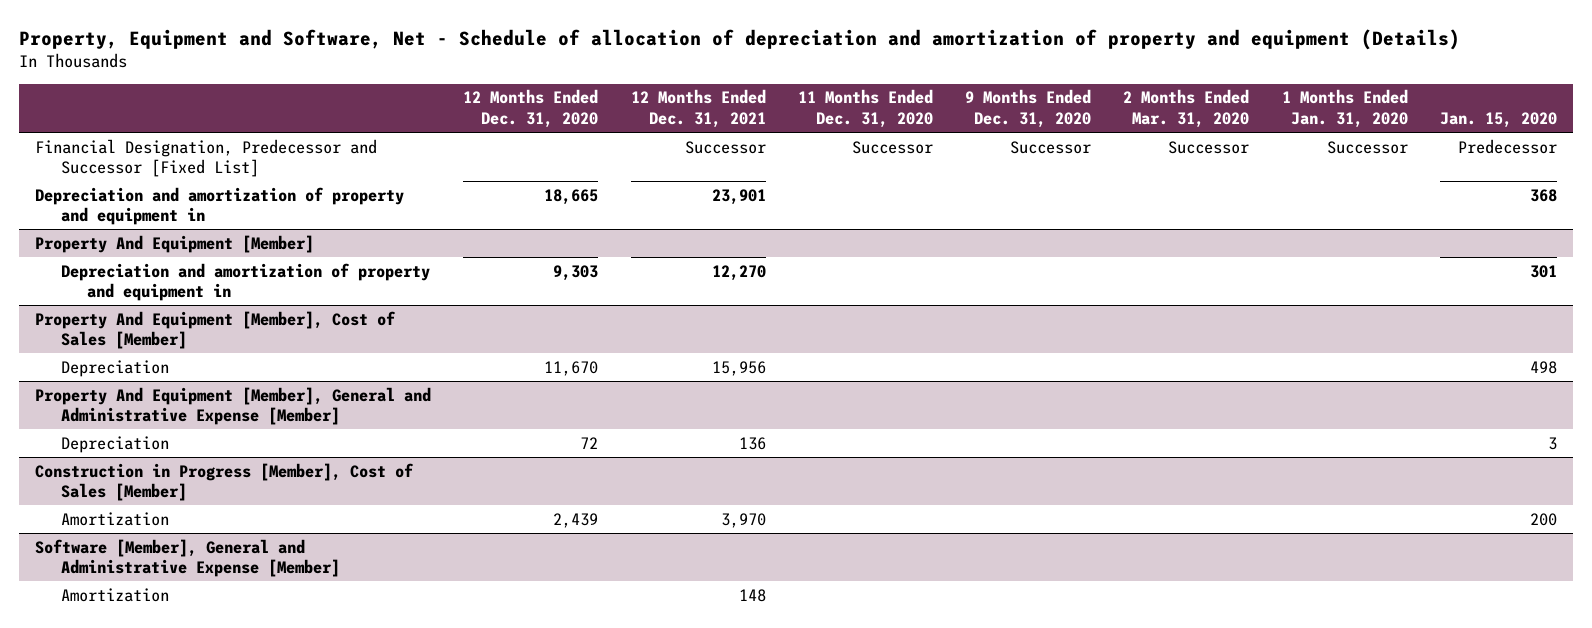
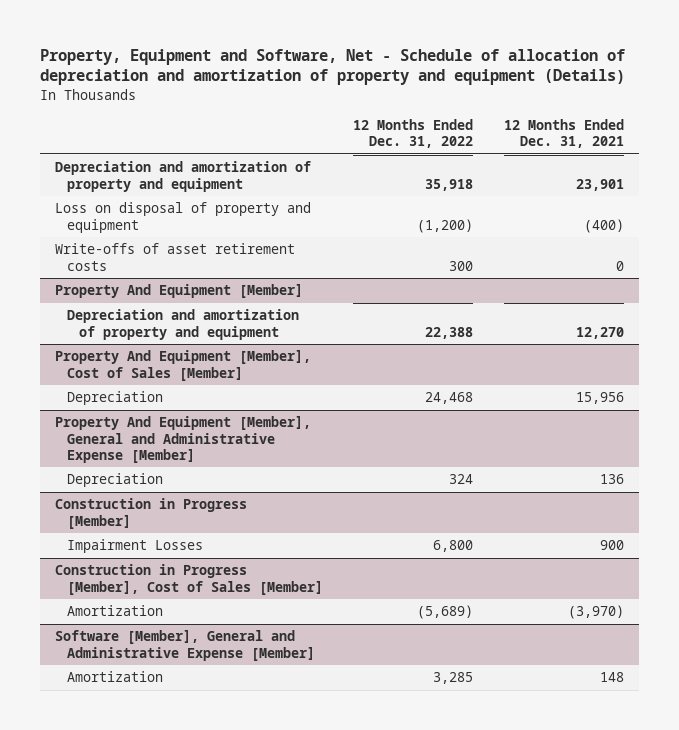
[463,89,599,128] 12 Months Ended Dec. 31, 2020 -> none
[797,89,933,128] 11 Months Ended Dec. 31, 2020 -> none
[965,89,1092,128] 9 Months Ended Dec. 31, 2020 -> none
[1123,89,1250,128] 2 Months Ended Mar. 31, 2020 -> none
[1281,89,1408,128] 1 Months Ended Jan. 31, 2020 -> none
[1439,111,1557,128] Jan. 15, 2020 -> none
none -> [353,119,474,149] 12 Months Ended Dec. 31, 2022
[35,138,378,178] Financial Designation, Predecessor and Successor [Fixed List] -> none
[35,186,405,226] Depreciation and amortization of property and equipment in -> [55,161,312,192] Depreciation and amortization of property and equipment
none -> [55,202,312,233] Loss on disposal of property and equipment
none -> [55,243,296,271] Write-offs of asset retirement costs
[61,262,431,302] Depreciation and amortization of property and equipment in -> [67,309,300,340] Depreciation and amortization of property and equipment
none -> [55,498,248,529] Construction in Progress [Member]
none -> [67,539,204,554] Impairment Losses
[720,512,766,528] 3,970 -> [567,605,624,620] (3,970)

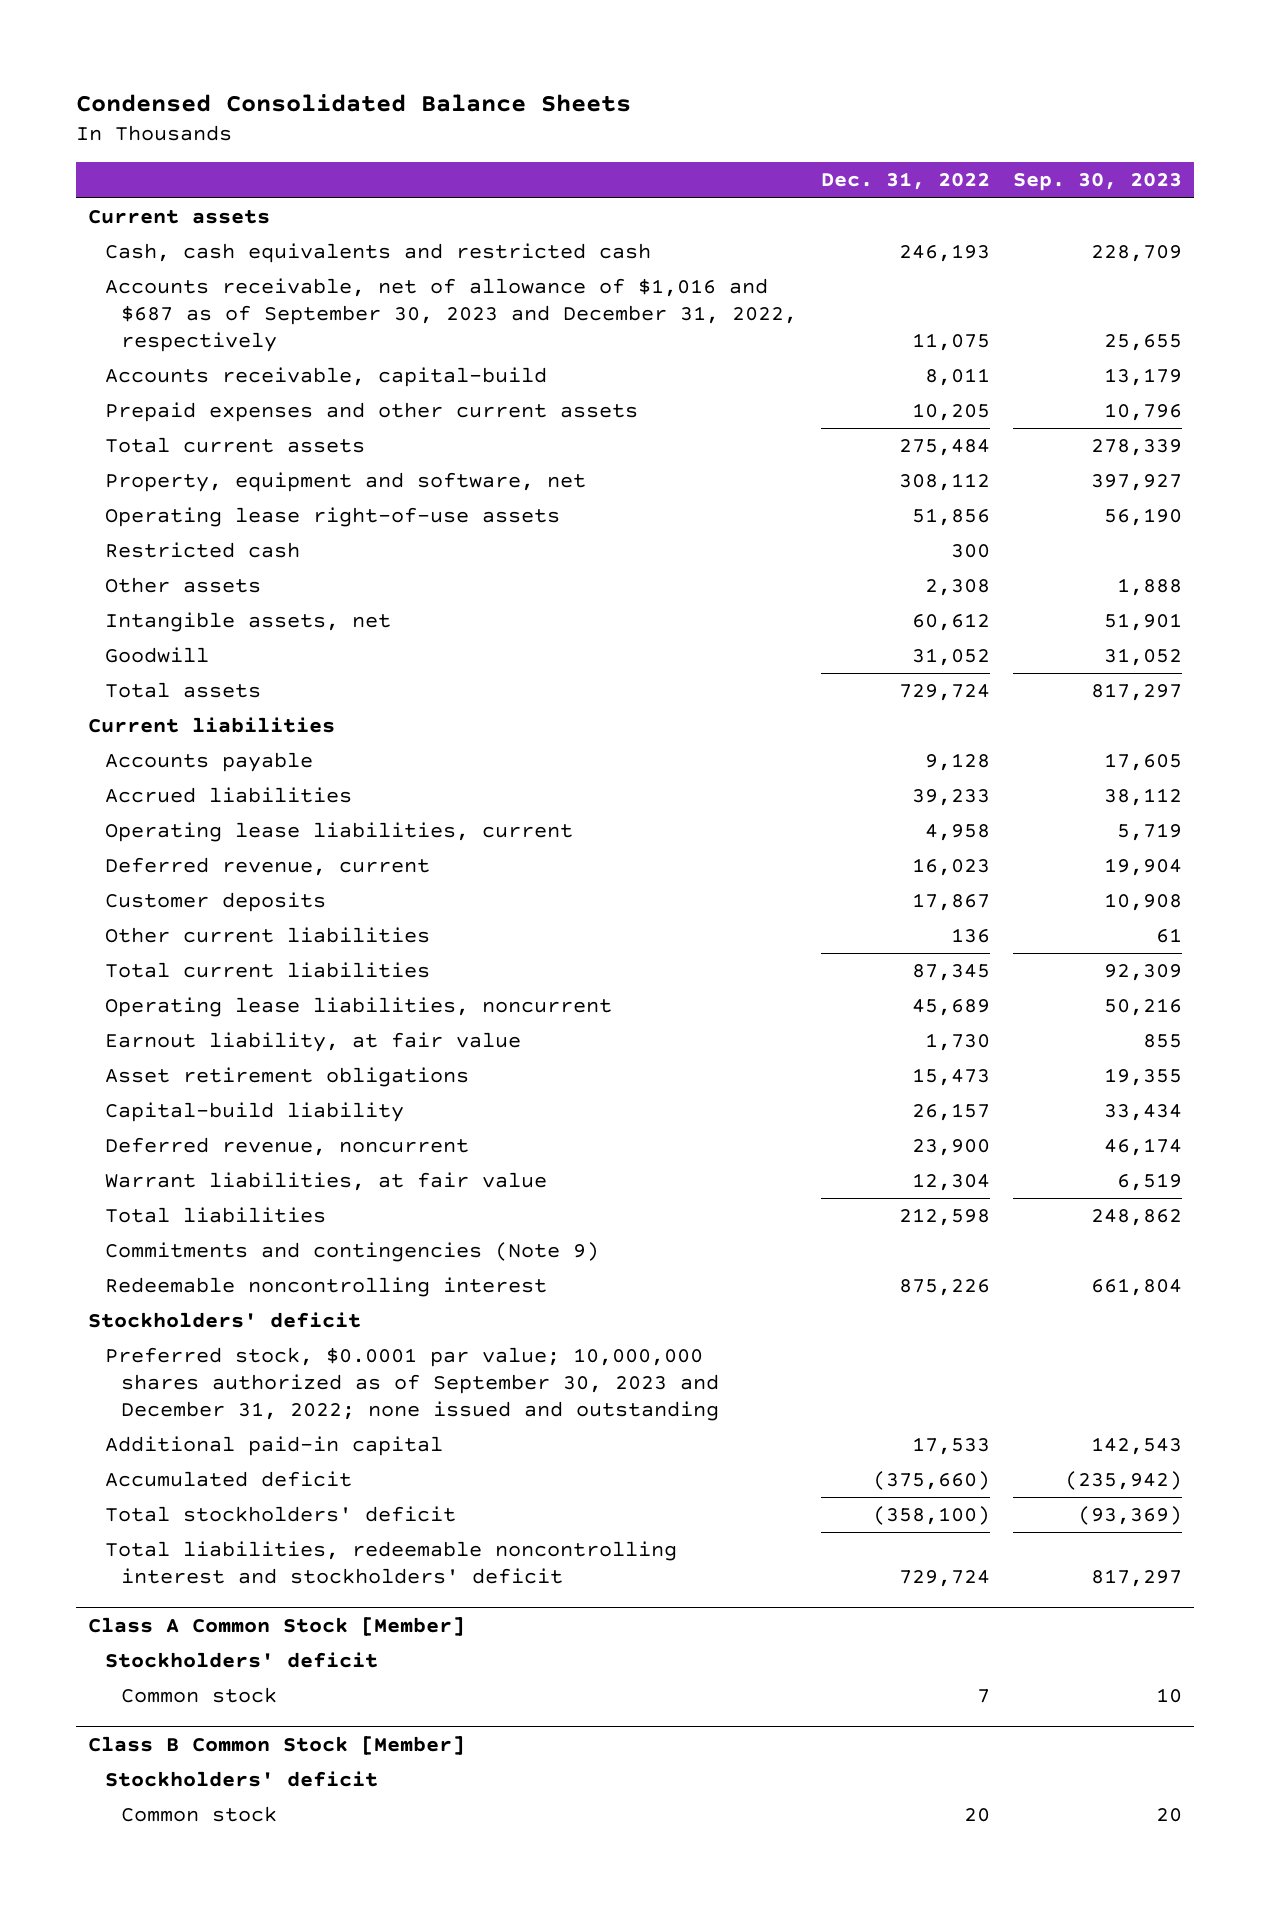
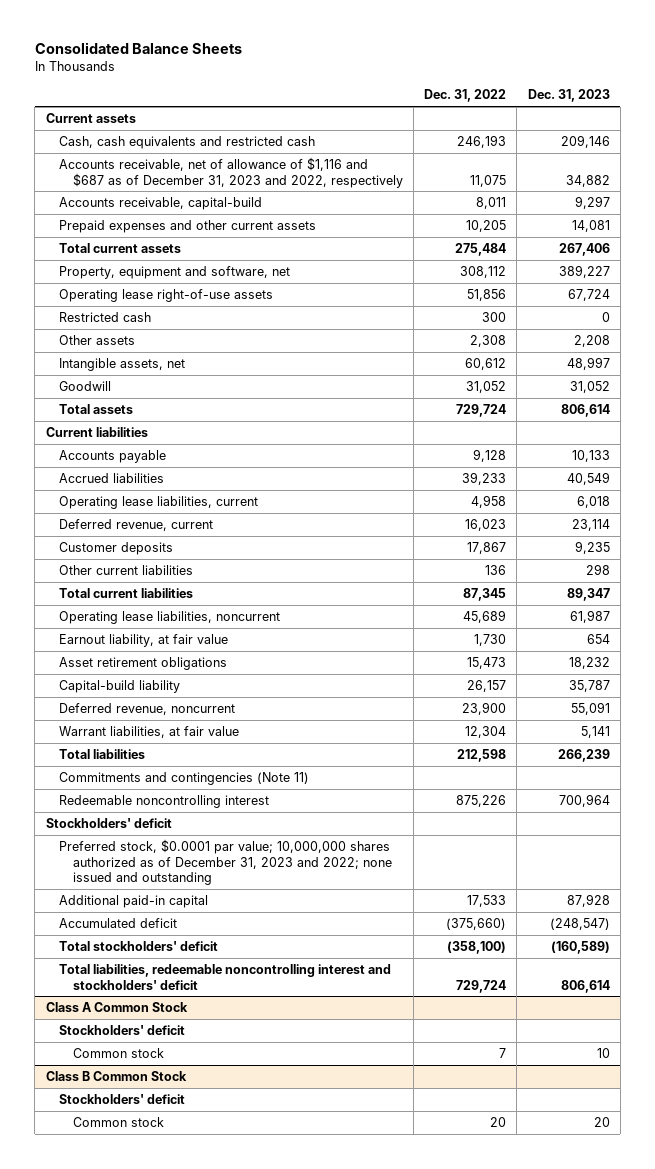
[76,93,632,112] Condensed Consolidated Balance Sheets -> [34,42,242,55] Consolidated Balance Sheets
[1013,173,1183,192] Sep. 30, 2023 -> none
none -> [527,89,610,103] Dec. 31, 2023
[104,278,798,353] Accounts receivable, net of allowance of $1,016 and $687 as of September 30, 2023 and December 31, 2022, respectively -> [59,156,403,188] Accounts receivable, net of allowance of $1,116 and $687 as of December 31, 2023 and 2022, respectively
[104,1242,599,1263] Commitments and contingencies (Note 9) -> [59,771,310,785] Commitments and contingencies (Note 11)
[104,1347,720,1422] Preferred stock, $0.0001 par value; 10,000,000 shares authorized as of September 30, 2023 and December 31, 2022; none issued and outstanding -> [59,838,392,886] Preferred stock, $0.0001 par value; 10,000,000 shares authorized as of December 31, 2023 and 2022; none issued and outstanding
[88,1616,466,1636] Class A Common Stock [Member] -> [45,1001,188,1012] Class A Common Stock
[88,1735,466,1755] Class B Common Stock [Member] -> [45,1070,187,1081] Class B Common Stock

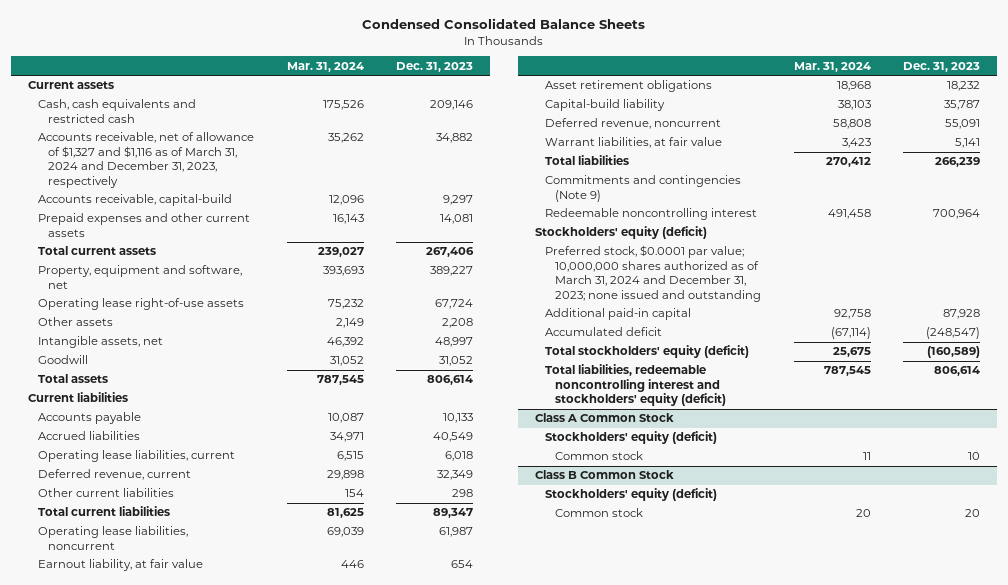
[34,42,242,55] Consolidated Balance Sheets -> [362,18,646,30] Condensed Consolidated Balance Sheets
[424,89,507,103] Dec. 31, 2022 -> none
none -> [286,61,364,72] Mar. 31, 2024
[59,156,403,188] Accounts receivable, net of allowance of $1,116 and $687 as of December 31, 2023 and 2022, respectively -> [38,132,255,188] Accounts receivable, net of allowance of $1,327 and $1,116 as of March 31, 2024 and December 31, 2023, respectively
[59,311,152,322] Restricted cash -> none
[59,541,174,555] Customer deposits -> none
[571,518,610,531] 23,114 -> [437,470,474,481] 32,349
[59,771,310,785] Commitments and contingencies (Note 11) -> [544,175,741,202] Commitments and contingencies (Note 9)
[45,817,172,828] Stockholders' deficit -> [534,226,707,240] Stockholders' equity (deficit)
[59,838,392,886] Preferred stock, $0.0001 par value; 10,000,000 shares authorized as of December 31, 2023 and 2022; none issued and outstanding -> [544,245,762,302] Preferred stock, $0.0001 par value; 10,000,000 shares authorized as of March 31, 2024 and December 31, 2023; none issued and outstanding
[59,940,219,951] Total stockholders' deficit -> [544,345,749,359] Total stockholders' equity (deficit)
[59,963,392,990] Total liabilities, redeemable noncontrolling interest and stockholders' deficit -> [544,364,727,407] Total liabilities, redeemable noncontrolling interest and stockholders' equity (deficit)
[59,1024,186,1035] Stockholders' deficit -> [544,431,717,445] Stockholders' equity (deficit)
[59,1093,186,1104] Stockholders' deficit -> [544,488,717,502] Stockholders' equity (deficit)

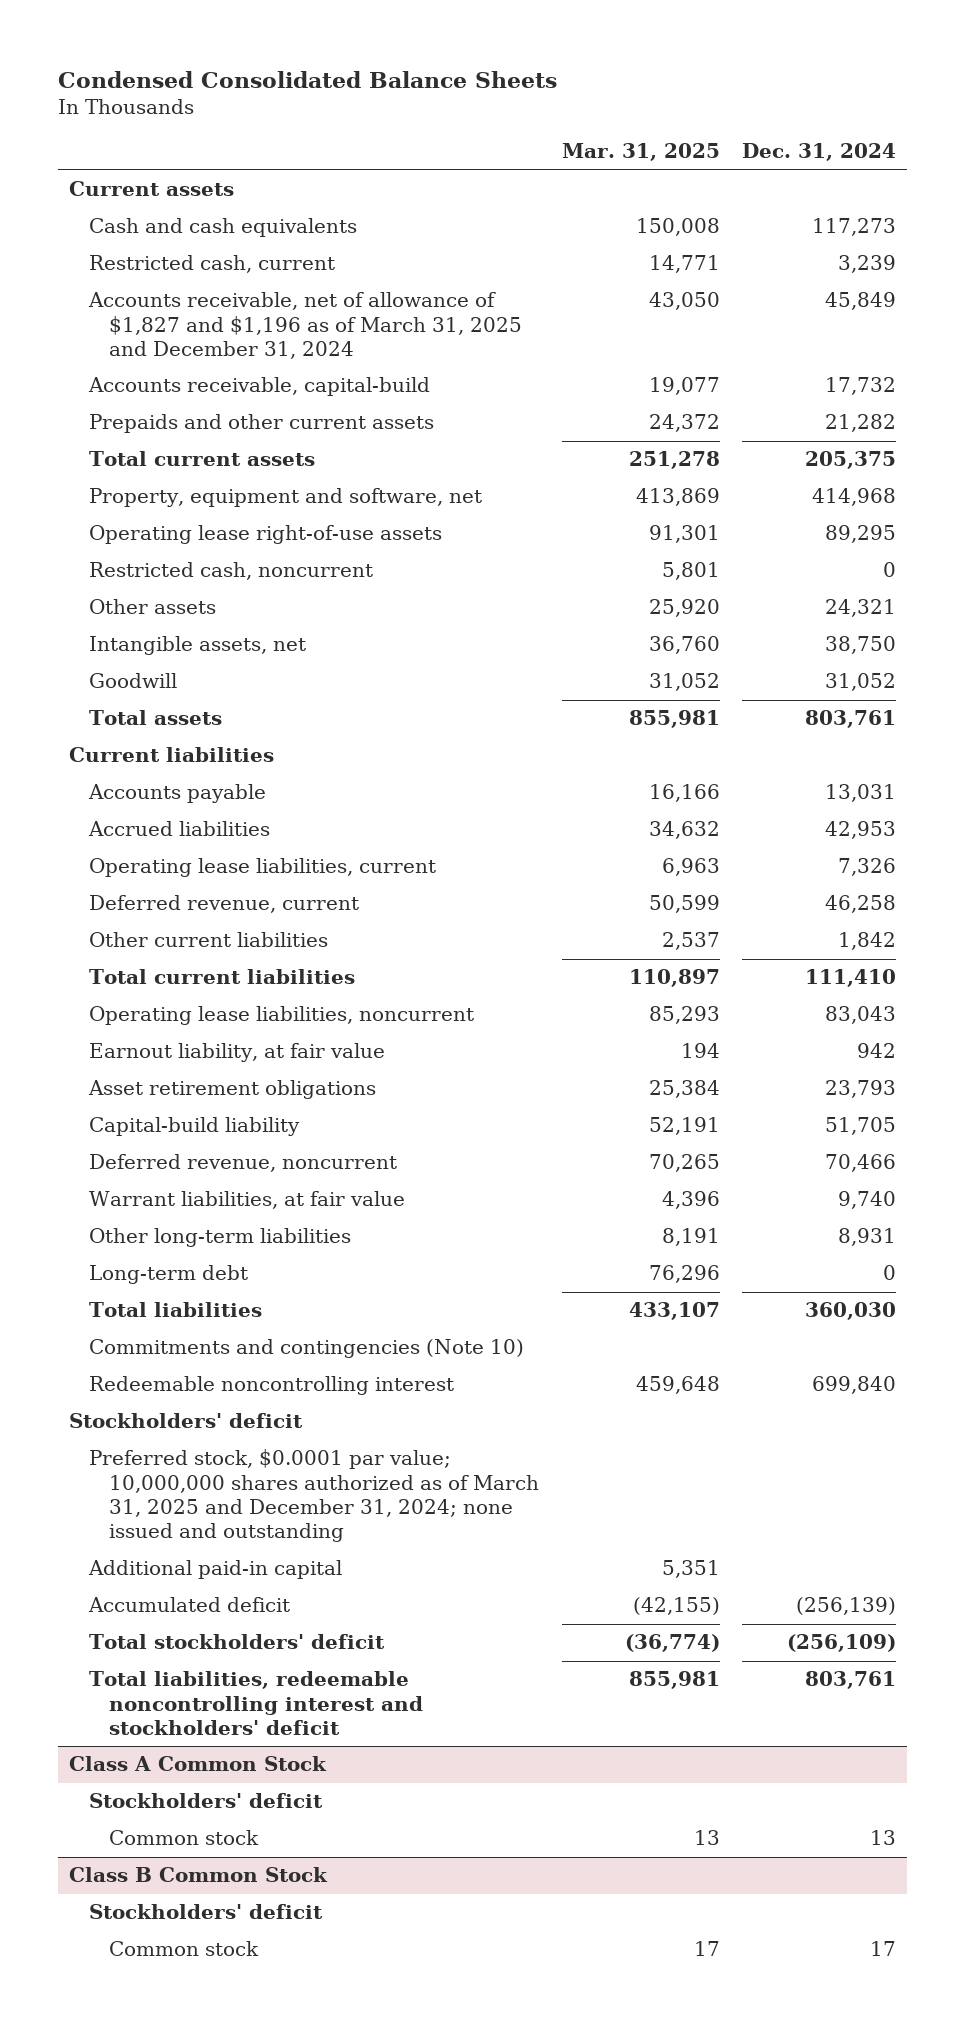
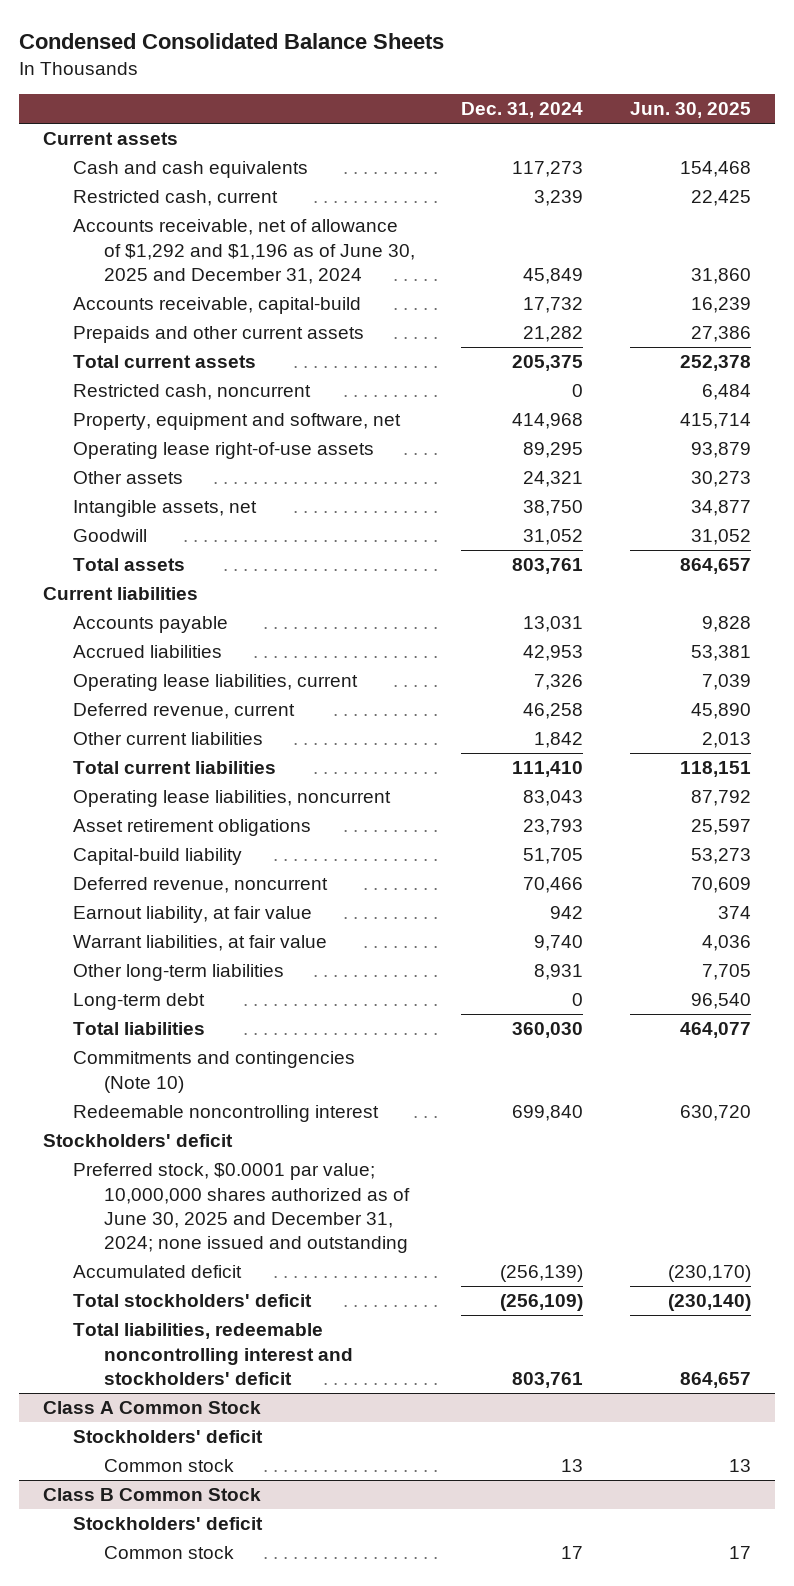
[561,143,720,162] Mar. 31, 2025 -> none
none -> [630,102,752,119] Jun. 30, 2025
[88,292,523,359] Accounts receivable, net of allowance of $1,827 and $1,196 as of March 31, 2025 and December 31, 2024 -> [73,219,415,284] Accounts receivable, net of allowance of $1,292 and $1,196 as of June 30, 2025 and December 31, 2024
[89,562,374,581] Restricted cash, noncurrent -> [73,384,312,401] Restricted cash, noncurrent
[89,1043,386,1063] Earnout liability, at fair value -> [73,906,313,924] Earnout liability, at fair value
[88,1560,343,1580] Additional paid-in capital -> none
[89,1449,540,1543] Preferred stock, $0.0001 par value; 10,000,000 shares authorized as of March 31, 2025 and December 31, 2024; none issued and outstanding -> [73,1163,410,1254] Preferred stock, $0.0001 par value; 10,000,000 shares authorized as of June 30, 2025 and December 31, 2024; none issued and outstanding

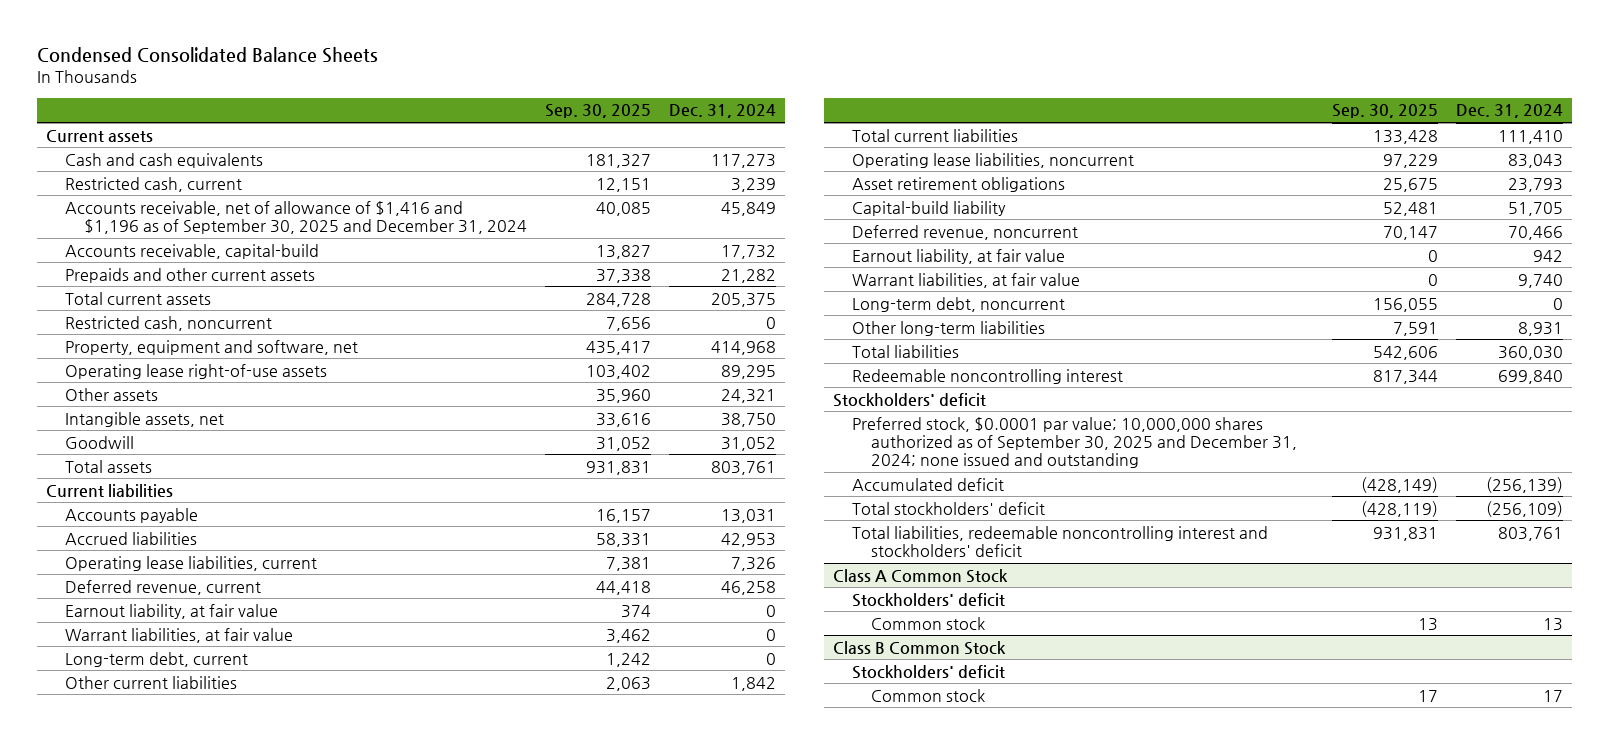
[630,102,752,119] Jun. 30, 2025 -> none
none -> [545,104,652,119] Sep. 30, 2025
[73,219,415,284] Accounts receivable, net of allowance of $1,292 and $1,196 as of June 30, 2025 and December 31, 2024 -> [65,200,528,234] Accounts receivable, net of allowance of $1,416 and $1,196 as of September 30, 2025 and December 31, 2024
none -> [65,603,279,619] Earnout liability, at fair value
none -> [65,627,294,643] Warrant liabilities, at fair value
none -> [65,651,249,667] Long-term debt, current
none -> [852,296,1066,312] Long-term debt, noncurrent
[73,993,206,1011] Long-term debt -> none
[73,1051,356,1093] Commitments and contingencies (Note 10) -> none
[73,1163,410,1254] Preferred stock, $0.0001 par value; 10,000,000 shares authorized as of June 30, 2025 and December 31, 2024; none issued and outstanding -> [852,416,1298,469] Preferred stock, $0.0001 par value; 10,000,000 shares authorized as of September 30, 2025 and December 31, 2024; none issued and outstanding

